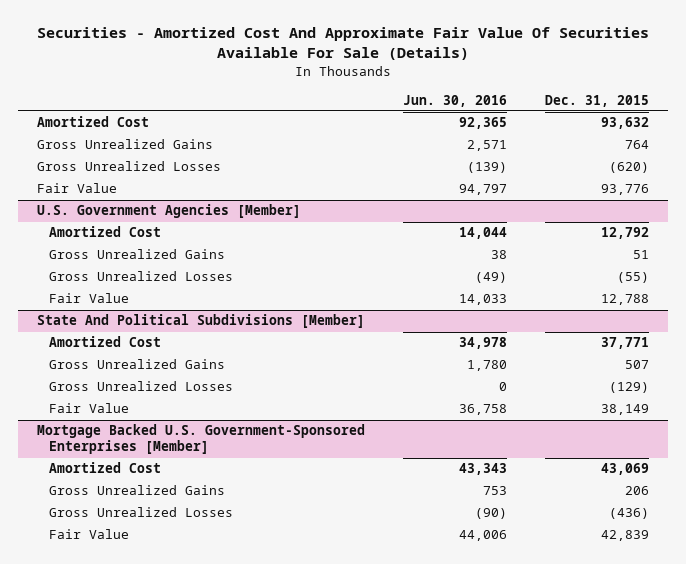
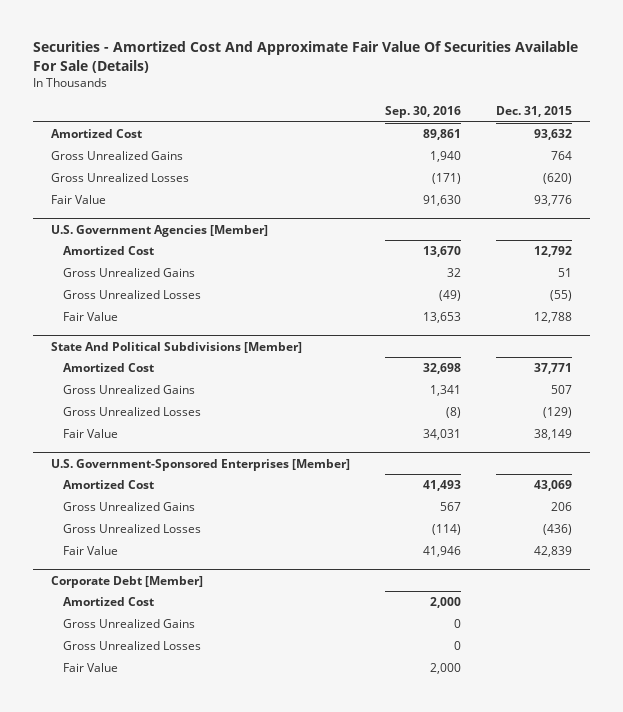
[403,94,508,107] Jun. 30, 2016 -> none
none -> [385,105,462,118] Sep. 30, 2016
[37,424,366,455] Mortgage Backed U.S. Government-Sponsored Enterprises [Member] -> [50,458,350,471] U.S. Government-Sponsored Enterprises [Member]
none -> [50,575,203,588] Corporate Debt [Member]
none -> [63,597,155,607] Amortized Cost
none -> [63,619,196,629] Gross Unrealized Gains
none -> [63,641,202,651] Gross Unrealized Losses
none -> [63,663,119,673] Fair Value

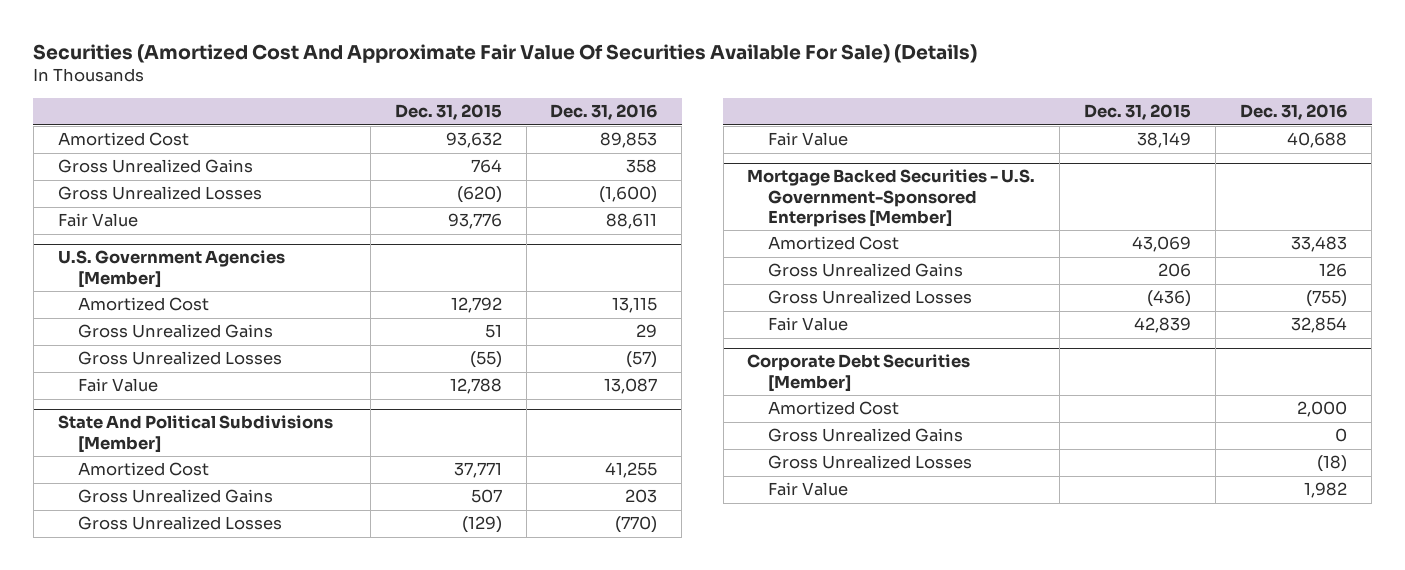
[33,41,579,74] Securities - Amortized Cost And Approximate Fair Value Of Securities Available For Sale (Details) -> [33,43,978,63] Securities (Amortized Cost And Approximate Fair Value Of Securities Available For Sale) (Details)
[385,105,462,118] Sep. 30, 2016 -> none
none -> [550,104,658,121] Dec. 31, 2016
[50,458,350,471] U.S. Government-Sponsored Enterprises [Member] -> [747,169,1036,227] Mortgage Backed Securities - U.S. Government-Sponsored Enterprises [Member]
[50,575,203,588] Corporate Debt [Member] -> [747,354,971,392] Corporate Debt Securities [Member]

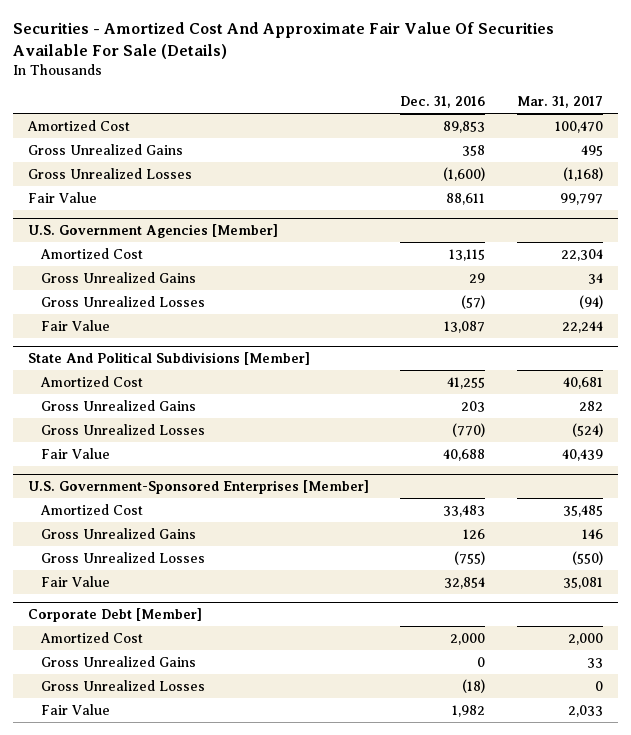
[33,43,978,63] Securities (Amortized Cost And Approximate Fair Value Of Securities Available For Sale) (Details) -> [12,22,554,60] Securities - Amortized Cost And Approximate Fair Value Of Securities Available For Sale (Details)
[394,104,502,121] Dec. 31, 2015 -> none
none -> [516,96,603,109] Mar. 31, 2017
[747,169,1036,227] Mortgage Backed Securities - U.S. Government-Sponsored Enterprises [Member] -> [28,480,370,495] U.S. Government-Sponsored Enterprises [Member]
[747,354,971,392] Corporate Debt Securities [Member] -> [28,608,203,623] Corporate Debt [Member]

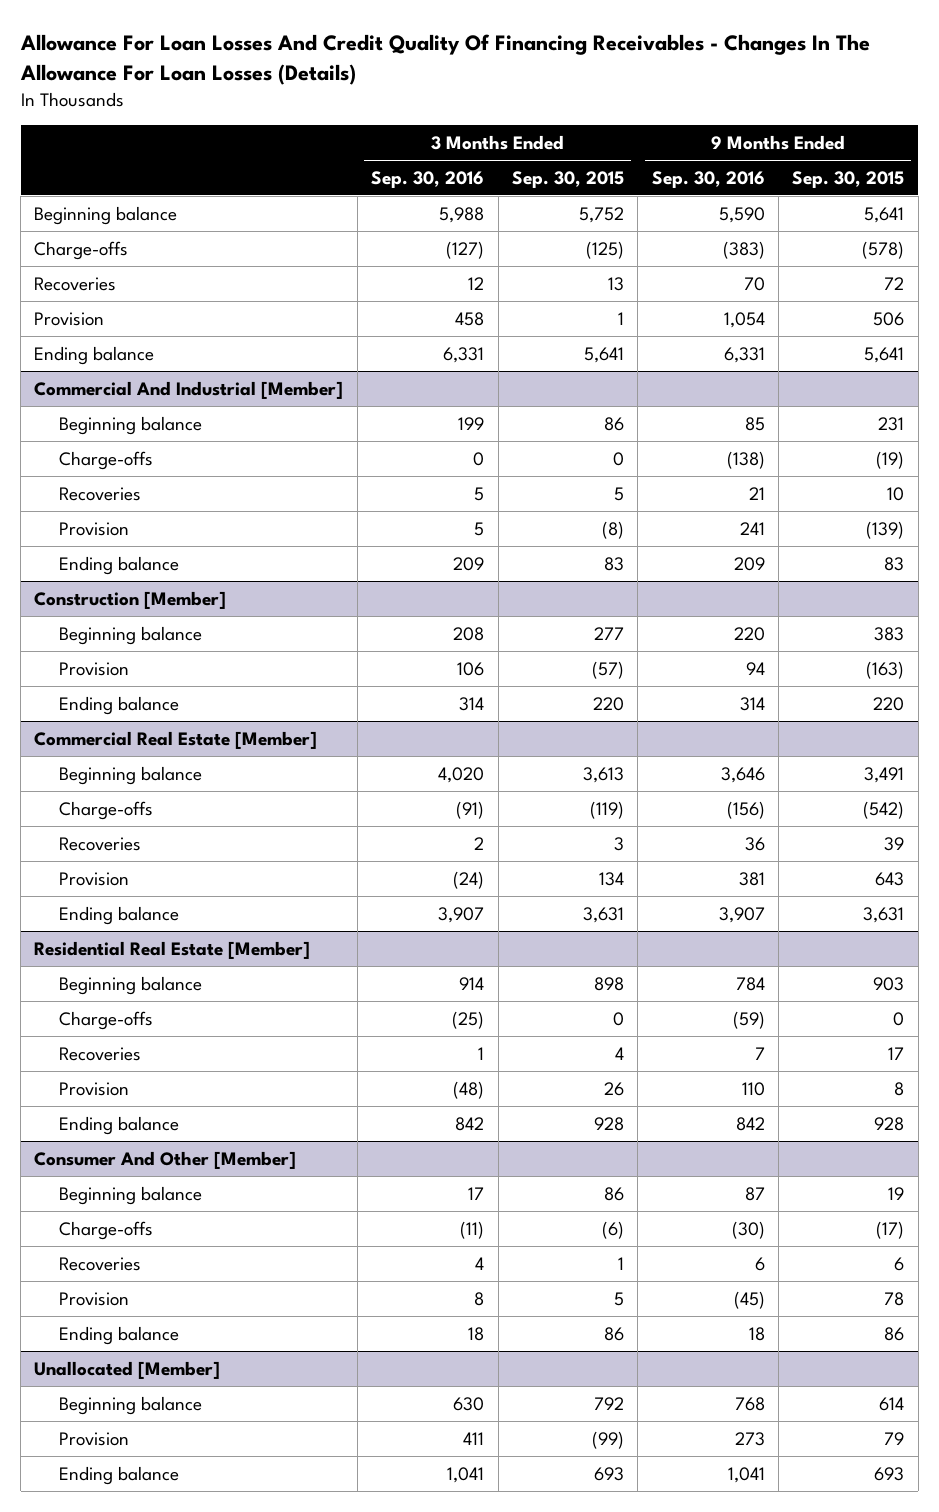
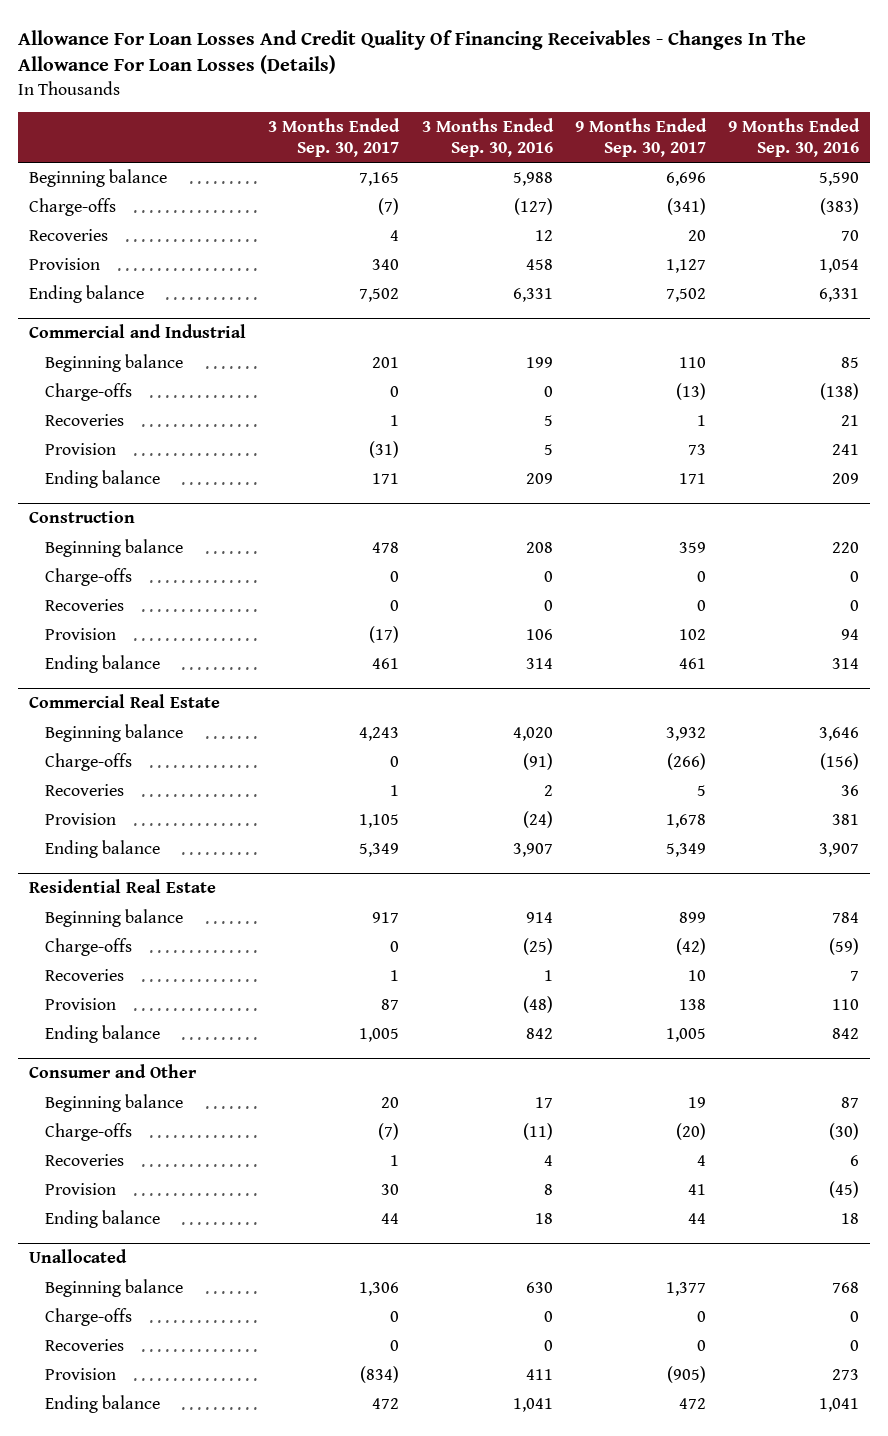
[511,170,624,188] Sep. 30, 2015 -> none
[792,170,905,188] Sep. 30, 2015 -> none
none -> [268,117,401,158] 3 Months Ended Sep. 30, 2017
none -> [574,117,707,158] 9 Months Ended Sep. 30, 2017
[34,380,344,399] Commercial And Industrial [Member] -> [28,324,246,339] Commercial and Industrial
[34,590,227,609] Construction [Member] -> [28,511,135,524] Construction
none -> [45,567,133,586] Charge-offs
none -> [45,598,125,611] Recoveries
[34,730,318,749] Commercial Real Estate [Member] -> [28,694,220,709] Commercial Real Estate
[34,940,311,959] Residential Real Estate [Member] -> [28,879,216,894] Residential Real Estate
[34,1150,297,1169] Consumer And Other [Member] -> [28,1064,197,1079] Consumer and Other
[34,1360,221,1379] Unallocated [Member] -> [28,1249,127,1264] Unallocated
none -> [45,1307,133,1326] Charge-offs
none -> [45,1338,125,1351] Recoveries

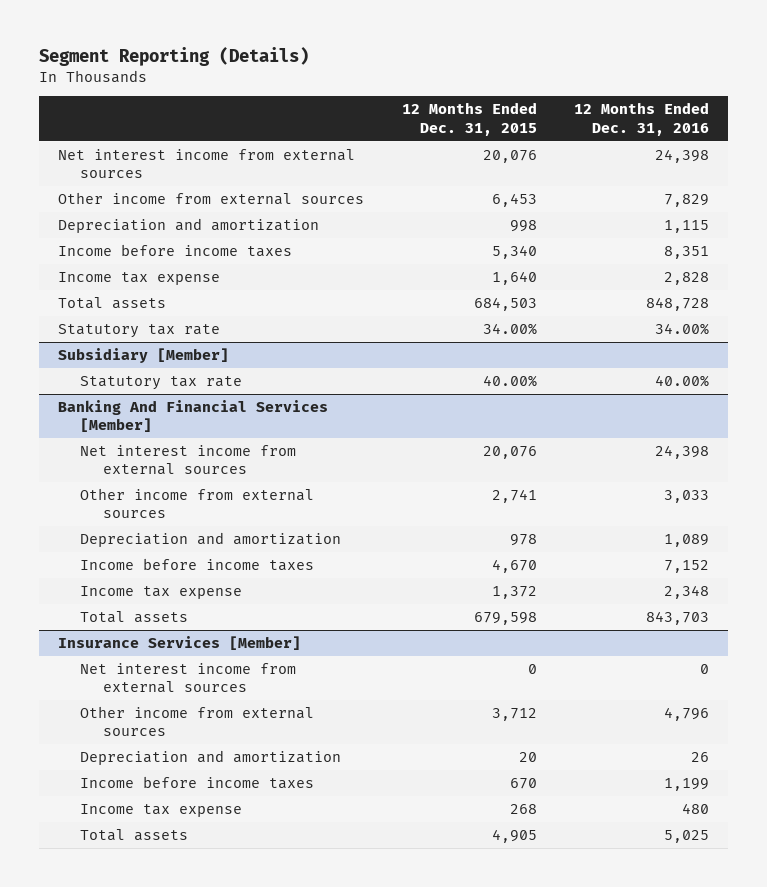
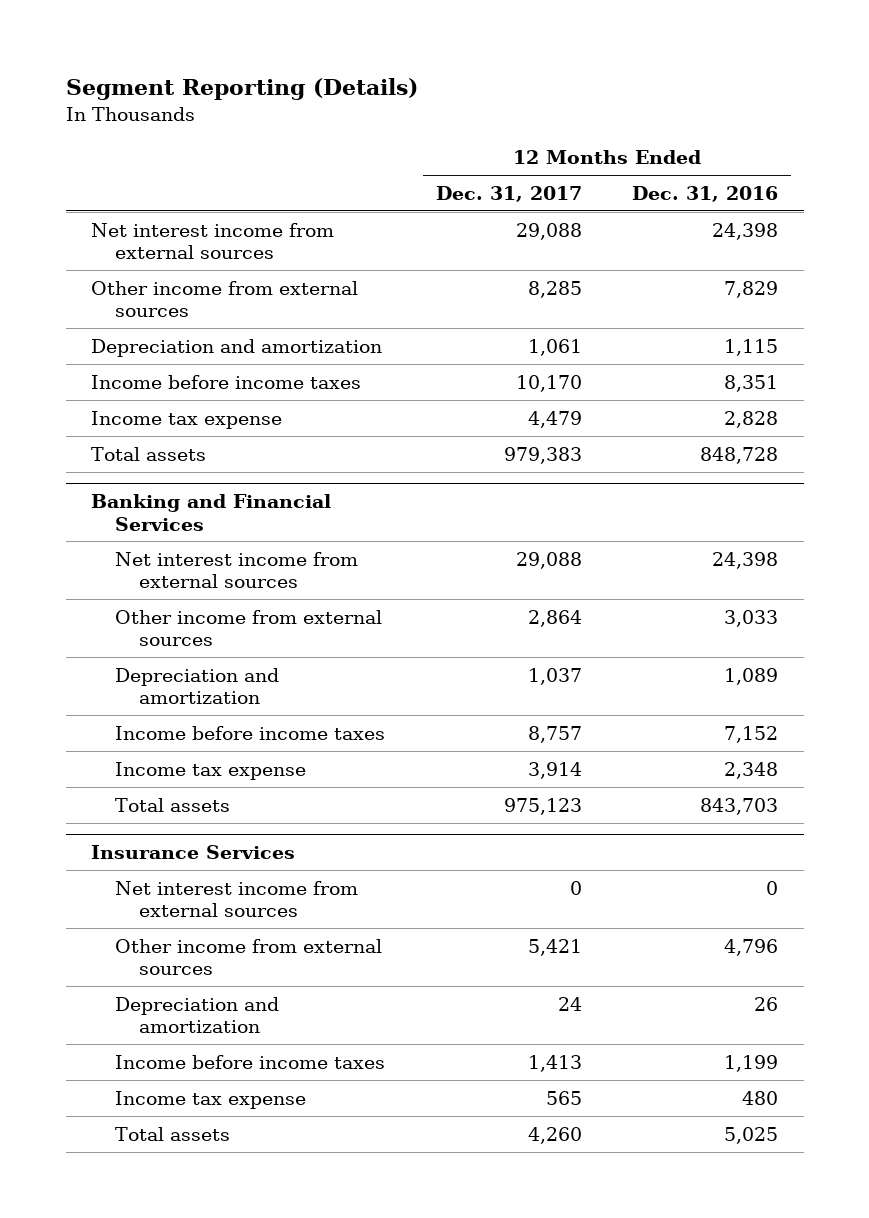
[401,102,537,136] 12 Months Ended Dec. 31, 2015 -> none
none -> [435,185,582,202] Dec. 31, 2017
[57,324,220,339] Statutory tax rate -> none
[57,348,229,364] Subsidiary [Member] -> none
[80,376,243,391] Statutory tax rate -> none
[57,400,328,433] Banking And Financial Services [Member] -> [91,493,332,531] Banking and Financial Services
[57,636,301,651] Insurance Services [Member] -> [91,844,296,859] Insurance Services

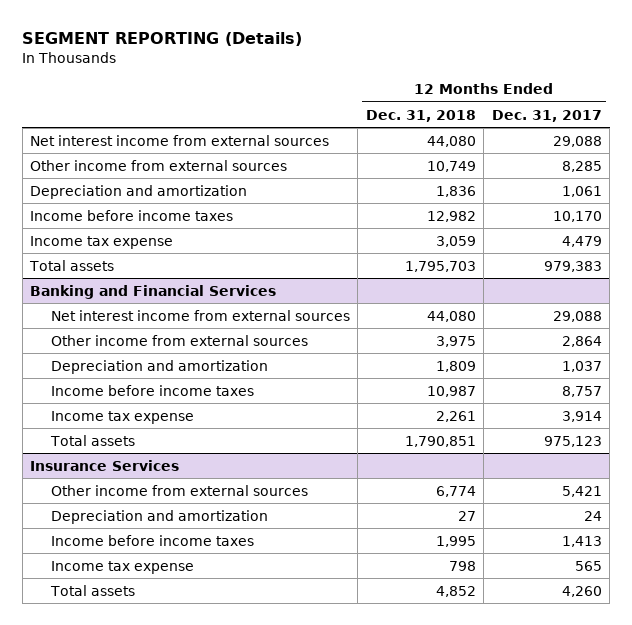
[65,78,418,101] Segment Reporting (Details) -> [22,31,303,46] SEGMENT REPORTING (Details)
[632,185,779,202] Dec. 31, 2016 -> none
none -> [365,109,476,122] Dec. 31, 2018
[114,880,358,918] Net interest income from external sources -> none

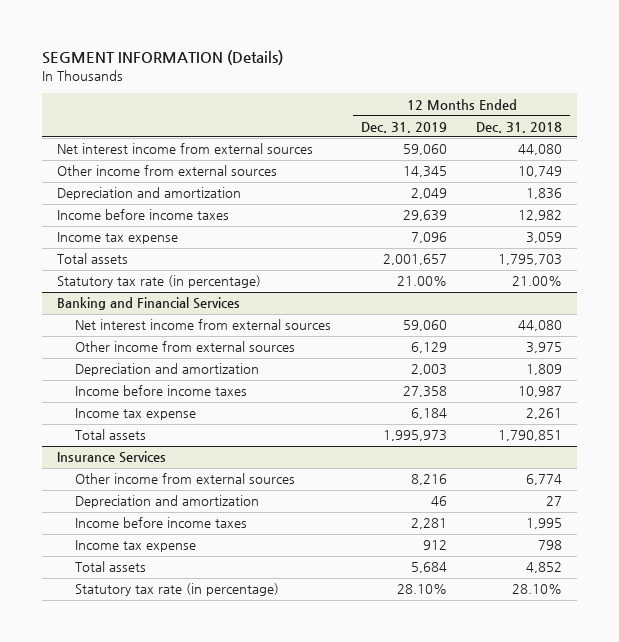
[22,31,303,46] SEGMENT REPORTING (Details) -> [42,50,284,66] SEGMENT INFORMATION (Details)
[491,109,602,122] Dec. 31, 2017 -> none
none -> [360,121,447,133] Dec. 31, 2019
none -> [56,275,261,289] Statutory tax rate (in percentage)
none -> [75,583,280,597] Statutory tax rate (in percentage)

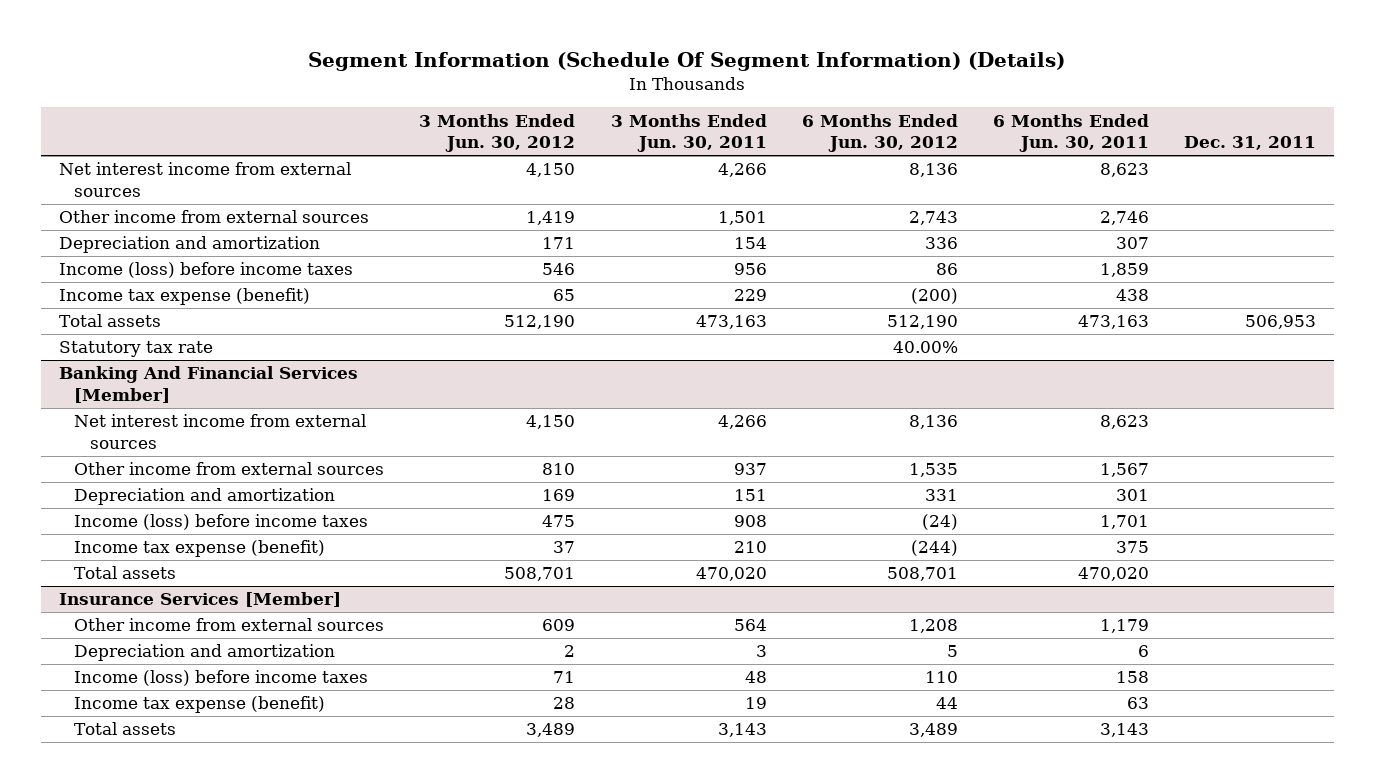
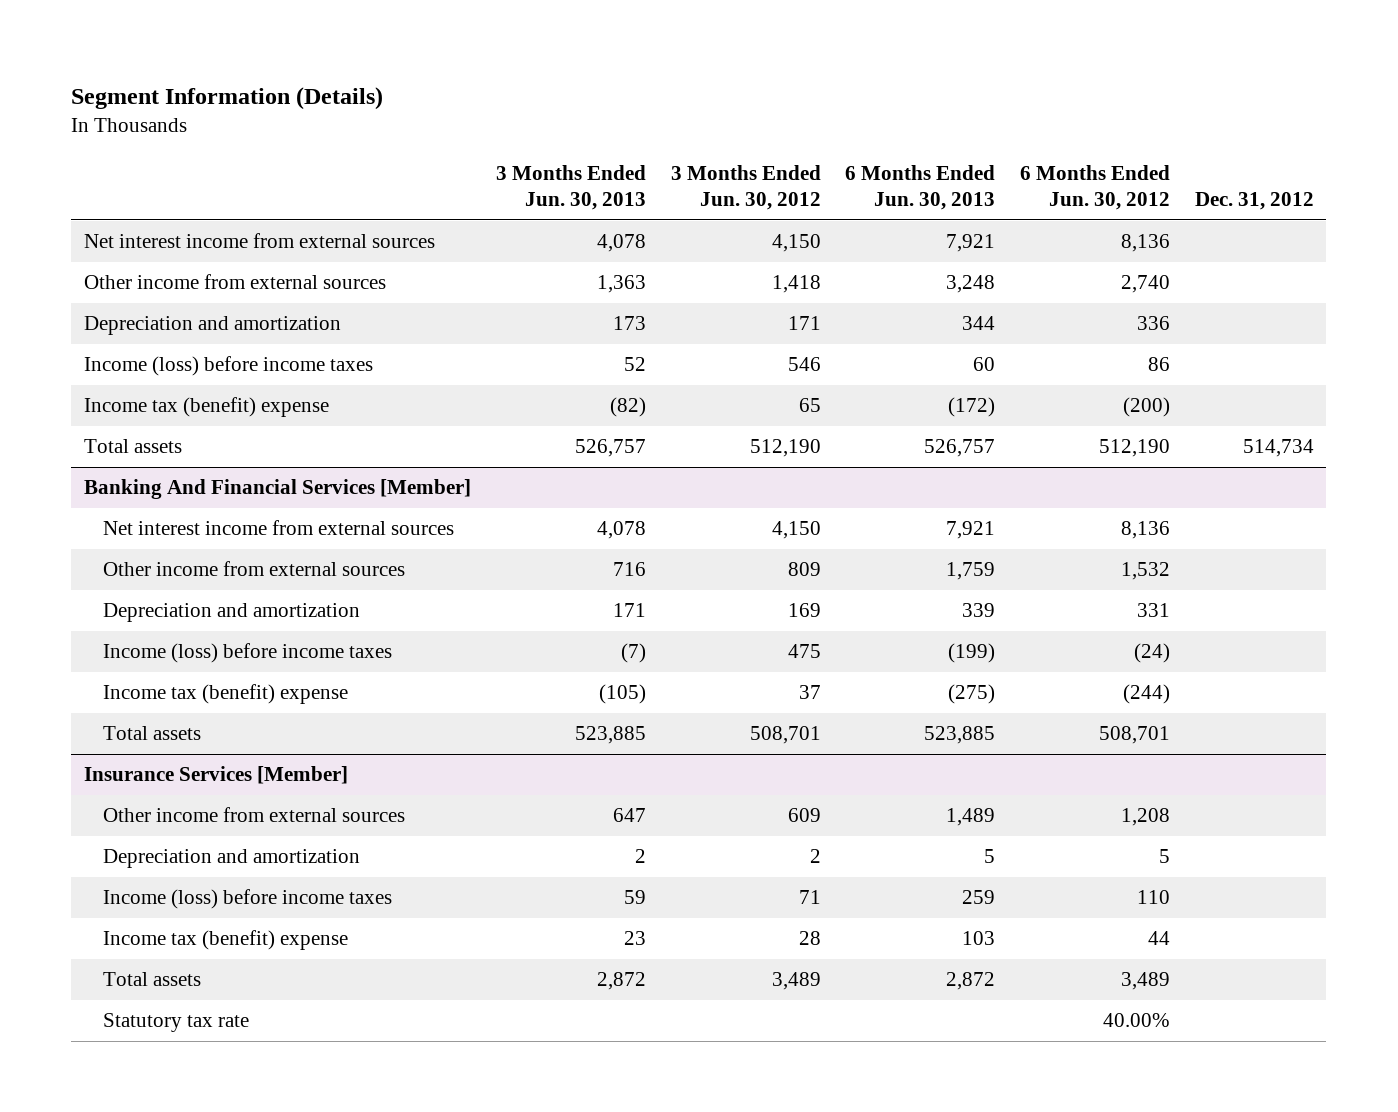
[308,52,1066,72] Segment Information (Schedule Of Segment Information) (Details) -> [71,87,384,111] Segment Information (Details)
[610,113,767,153] 3 Months Ended Jun. 30, 2011 -> none
[992,113,1149,153] 6 Months Ended Jun. 30, 2011 -> none
[1184,136,1317,151] Dec. 31, 2011 -> none
none -> [495,165,646,211] 3 Months Ended Jun. 30, 2013
none -> [845,165,996,211] 6 Months Ended Jun. 30, 2013
none -> [1195,192,1315,211] Dec. 31, 2012
[526,211,576,226] 1,419 -> [771,275,821,294] 1,418
[908,211,958,226] 2,743 -> [1121,275,1171,294] 2,740
[58,288,310,306] Income tax expense (benefit) -> [83,397,329,418] Income tax (benefit) expense
[58,341,213,358] Statutory tax rate -> none
[542,463,576,476] 810 -> [787,562,821,577] 809
[908,463,958,478] 1,535 -> [1121,562,1171,581] 1,532
[74,540,326,558] Income tax expense (benefit) -> [102,684,348,705] Income tax (benefit) expense
[74,696,326,714] Income tax expense (benefit) -> [102,930,348,951] Income tax (benefit) expense
none -> [102,1013,249,1033] Statutory tax rate

